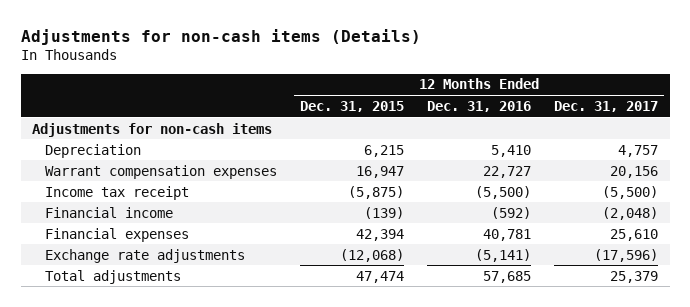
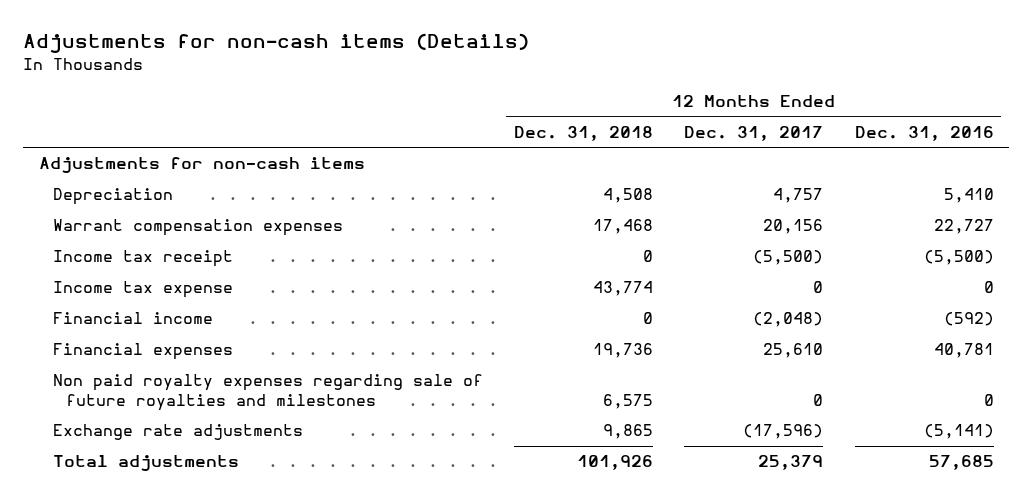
[300,100,405,112] Dec. 31, 2015 -> none
none -> [513,125,653,141] Dec. 31, 2018
none -> [52,281,233,299] Income tax expense
none -> [52,374,483,412] Non paid royalty expenses regarding sale of future royalties and milestones

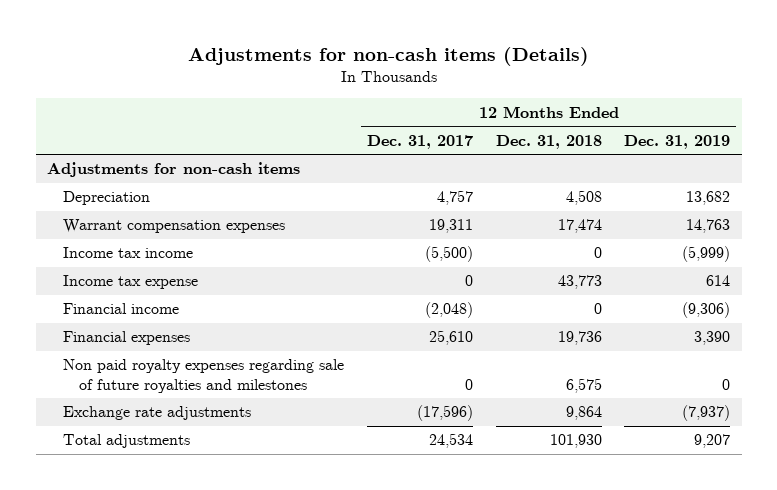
[854,125,994,141] Dec. 31, 2016 -> none
none -> [624,134,731,149] Dec. 31, 2019
[592,219,653,235] 17,468 -> [557,219,602,234] 17,474
[763,219,824,235] 20,156 -> [428,219,473,234] 19,311
[52,250,233,268] Income tax receipt -> [63,247,194,259] Income tax income
[592,281,653,297] 43,774 -> [557,275,602,290] 43,773
[602,424,653,440] 9,865 -> [565,406,602,421] 9,864
[576,455,653,471] 101,926 -> [549,434,602,449] 101,930
[758,455,824,471] 25,379 -> [428,433,473,449] 24,534

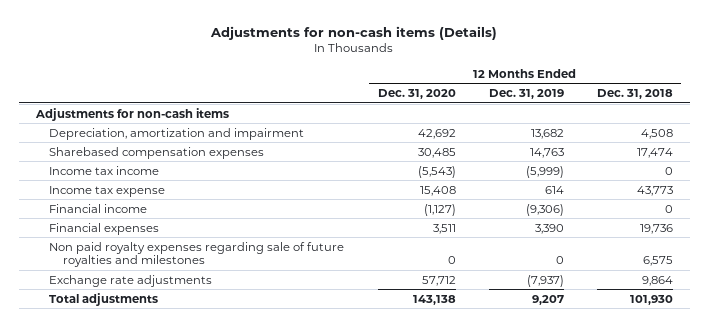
[366,134,473,149] Dec. 31, 2017 -> none
none -> [377,88,456,99] Dec. 31, 2020
[63,191,151,206] Depreciation -> [49,127,305,140] Depreciation, amortization and impairment
[63,219,286,234] Warrant compensation expenses -> [49,146,265,159] Sharebased compensation expenses

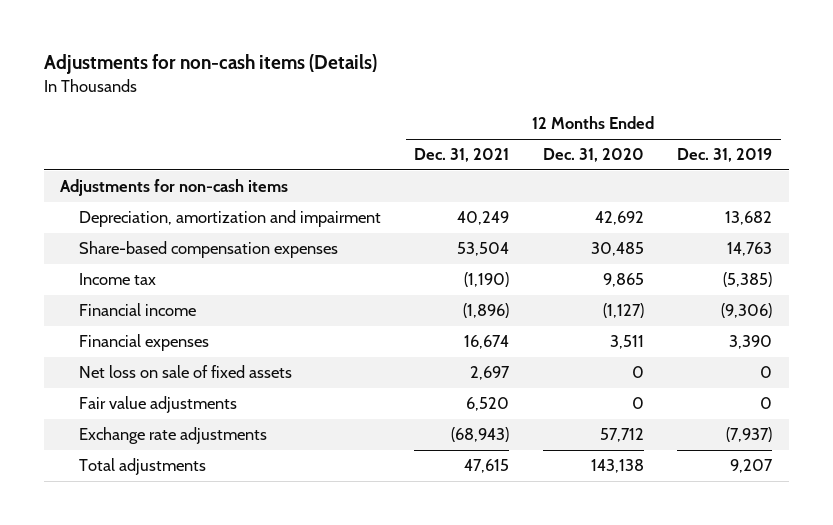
[597,88,674,99] Dec. 31, 2018 -> none
none -> [414,148,510,163] Dec. 31, 2021
[49,185,166,197] Income tax expense -> none
[49,146,265,159] Sharebased compensation expenses -> [78,241,338,259] Share-based compensation expenses
[49,165,160,175] Income tax income -> [78,273,156,286] Income tax
[417,165,456,178] (5,543) -> [602,273,644,288] 9,865
[525,165,564,178] (5,999) -> [723,272,773,288] (5,385)
[49,241,345,268] Non paid royalty expenses regarding sale of future royalties and milestones -> none
none -> [78,365,292,379] Net loss on sale of fixed assets
none -> [78,396,237,414] Fair value adjustments

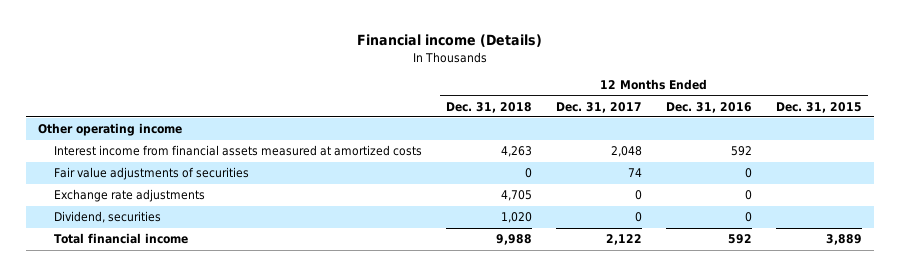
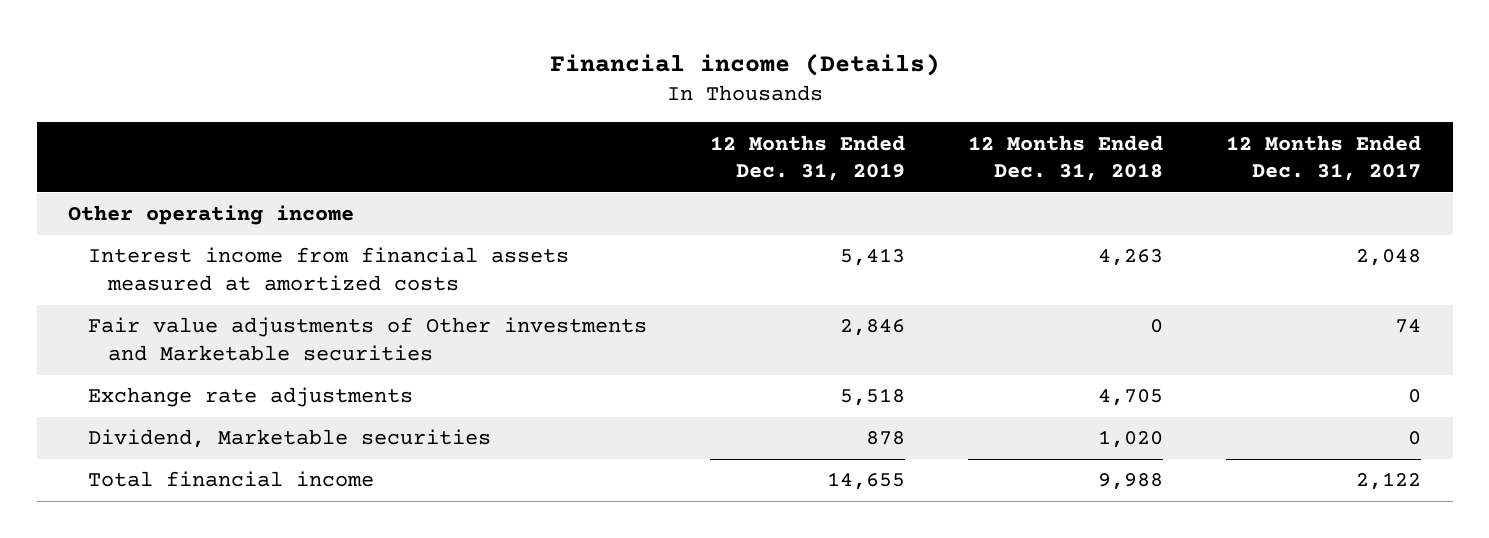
[666,101,753,113] Dec. 31, 2016 -> none
[776,101,863,113] Dec. 31, 2015 -> none
none -> [710,134,906,182] 12 Months Ended Dec. 31, 2019
[54,167,250,181] Fair value adjustments of securities -> [88,317,648,361] Fair value adjustments of Other investments and Marketable securities
[54,211,162,224] Dividend, securities -> [88,429,492,449] Dividend, Marketable securities

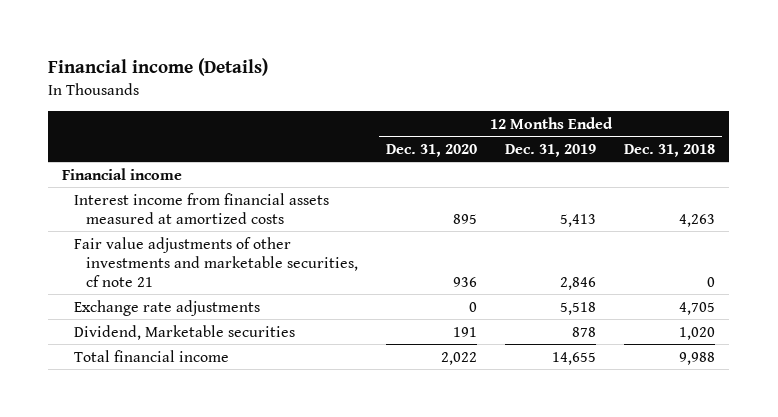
[1226,134,1422,182] 12 Months Ended Dec. 31, 2017 -> none
none -> [385,143,477,157] Dec. 31, 2020
[68,205,355,226] Other operating income -> none
none -> [62,167,183,180] Financial income
[88,317,648,361] Fair value adjustments of Other investments and Marketable securities -> [73,236,358,287] Fair value adjustments of other investments and marketable securities, cf note 21

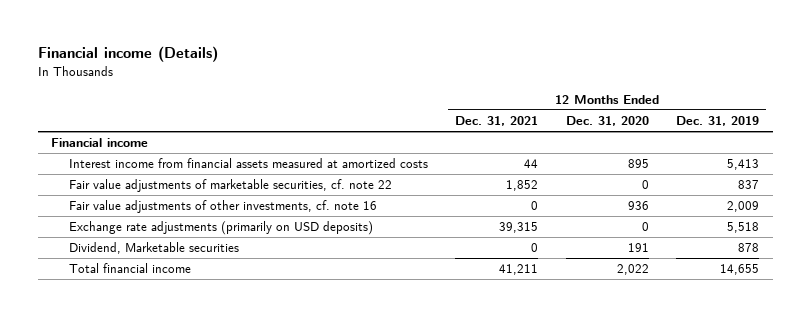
[624,143,716,157] Dec. 31, 2018 -> none
none -> [455,116,539,127] Dec. 31, 2021
[73,236,358,287] Fair value adjustments of other investments and marketable securities, cf note 21 -> [68,179,392,193] Fair value adjustments of marketable securities, cf. note 22
[452,276,477,287] 936 -> [641,180,649,190] 0
[560,276,597,290] 2,846 -> [738,180,760,190] 837
none -> [68,200,377,214] Fair value adjustments of other investments, cf. note 16
[73,299,260,316] Exchange rate adjustments -> [68,221,373,236] Exchange rate adjustments (primarily on USD deposits)

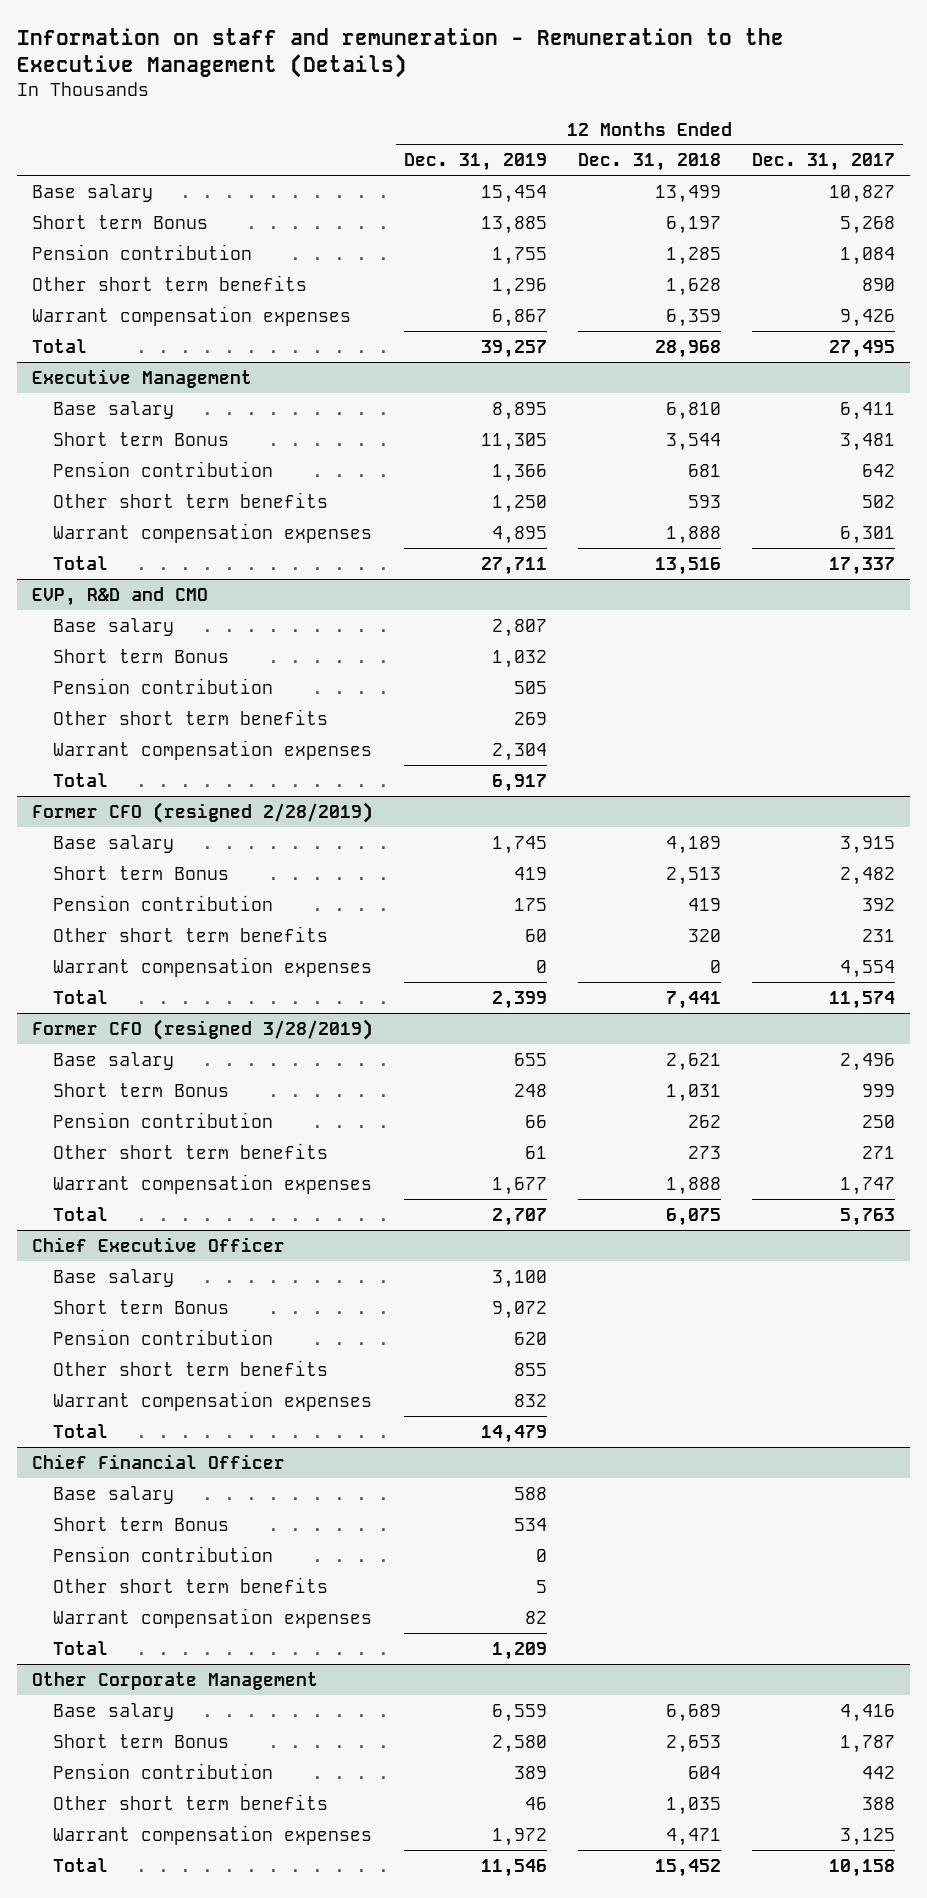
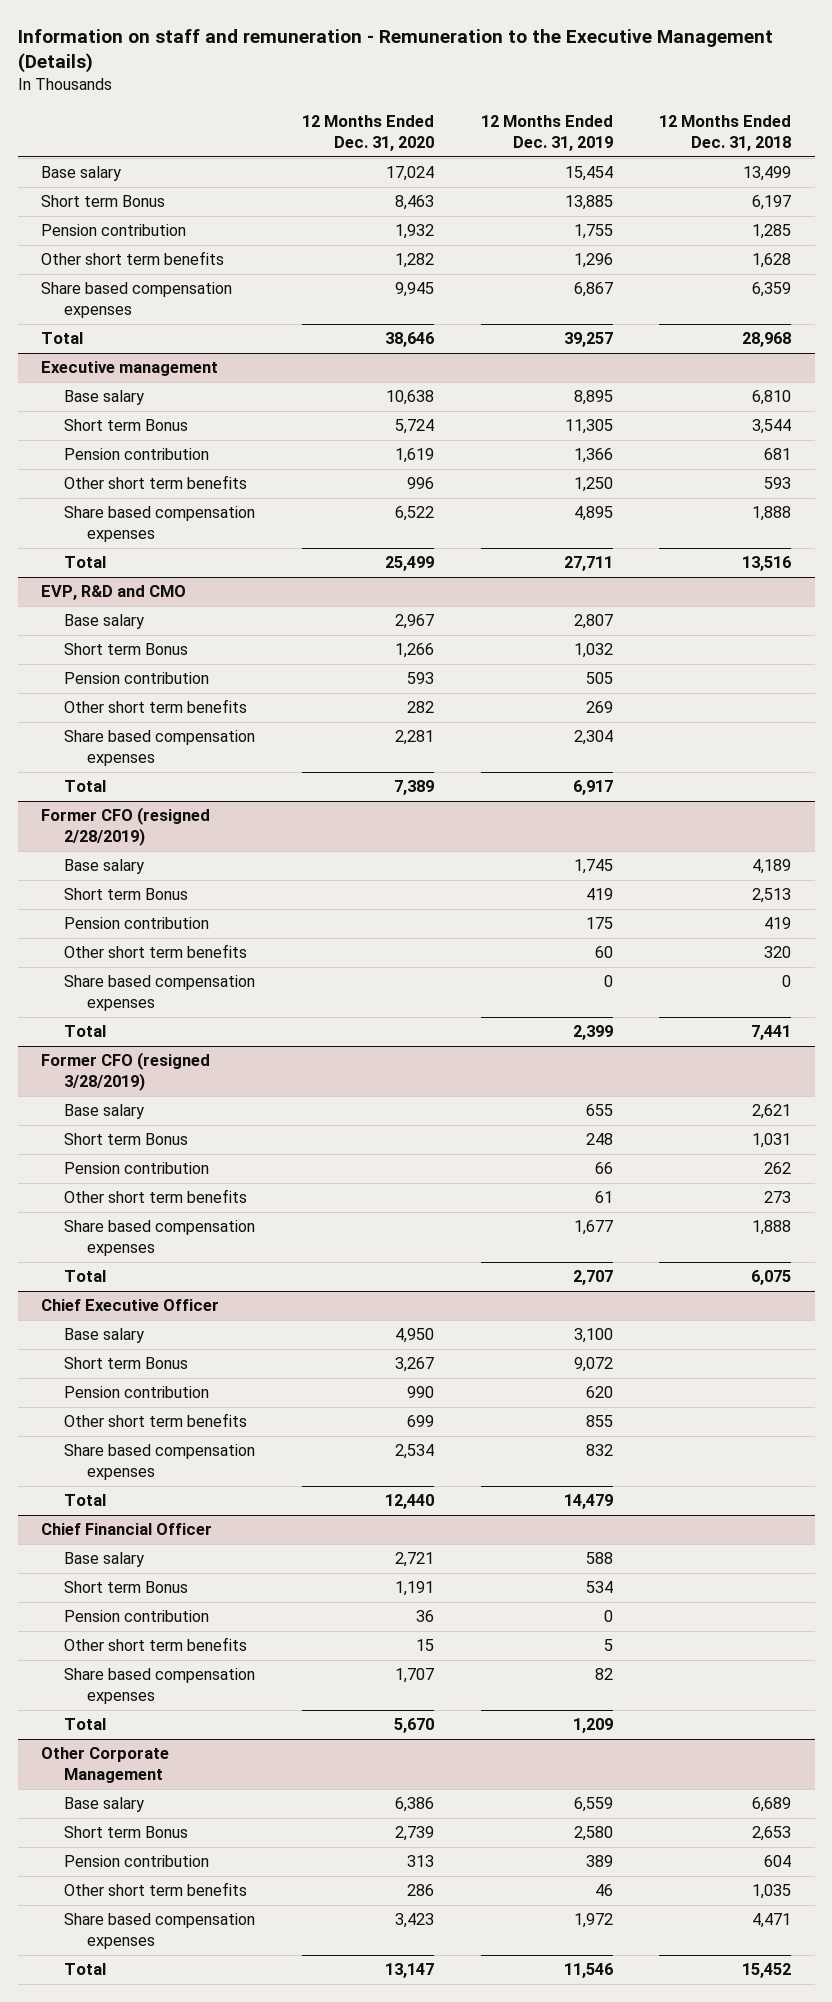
[751,153,895,172] Dec. 31, 2017 -> none
none -> [301,115,434,151] 12 Months Ended Dec. 31, 2020
[32,305,352,326] Warrant compensation expenses -> [41,282,233,318] Share based compensation expenses
[32,368,253,388] Executive Management -> [41,361,219,377] Executive management
[52,522,372,543] Warrant compensation expenses -> [64,506,256,542] Share based compensation expenses
[52,739,372,760] Warrant compensation expenses -> [64,730,256,766] Share based compensation expenses
[52,956,372,977] Warrant compensation expenses -> [64,975,256,1011] Share based compensation expenses
[52,1173,372,1194] Warrant compensation expenses -> [64,1220,256,1256] Share based compensation expenses
[52,1390,372,1411] Warrant compensation expenses -> [64,1444,256,1480] Share based compensation expenses
[52,1607,372,1628] Warrant compensation expenses -> [64,1668,256,1704] Share based compensation expenses
[52,1824,372,1845] Warrant compensation expenses -> [64,1913,256,1949] Share based compensation expenses

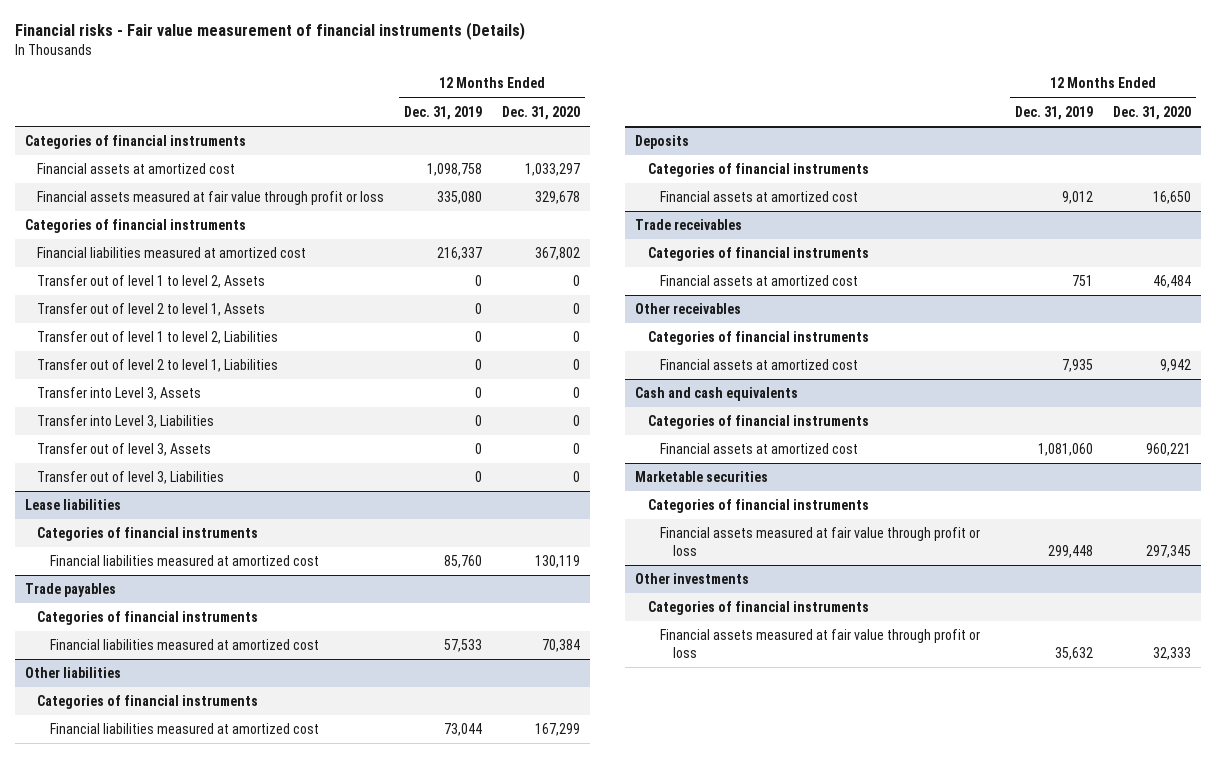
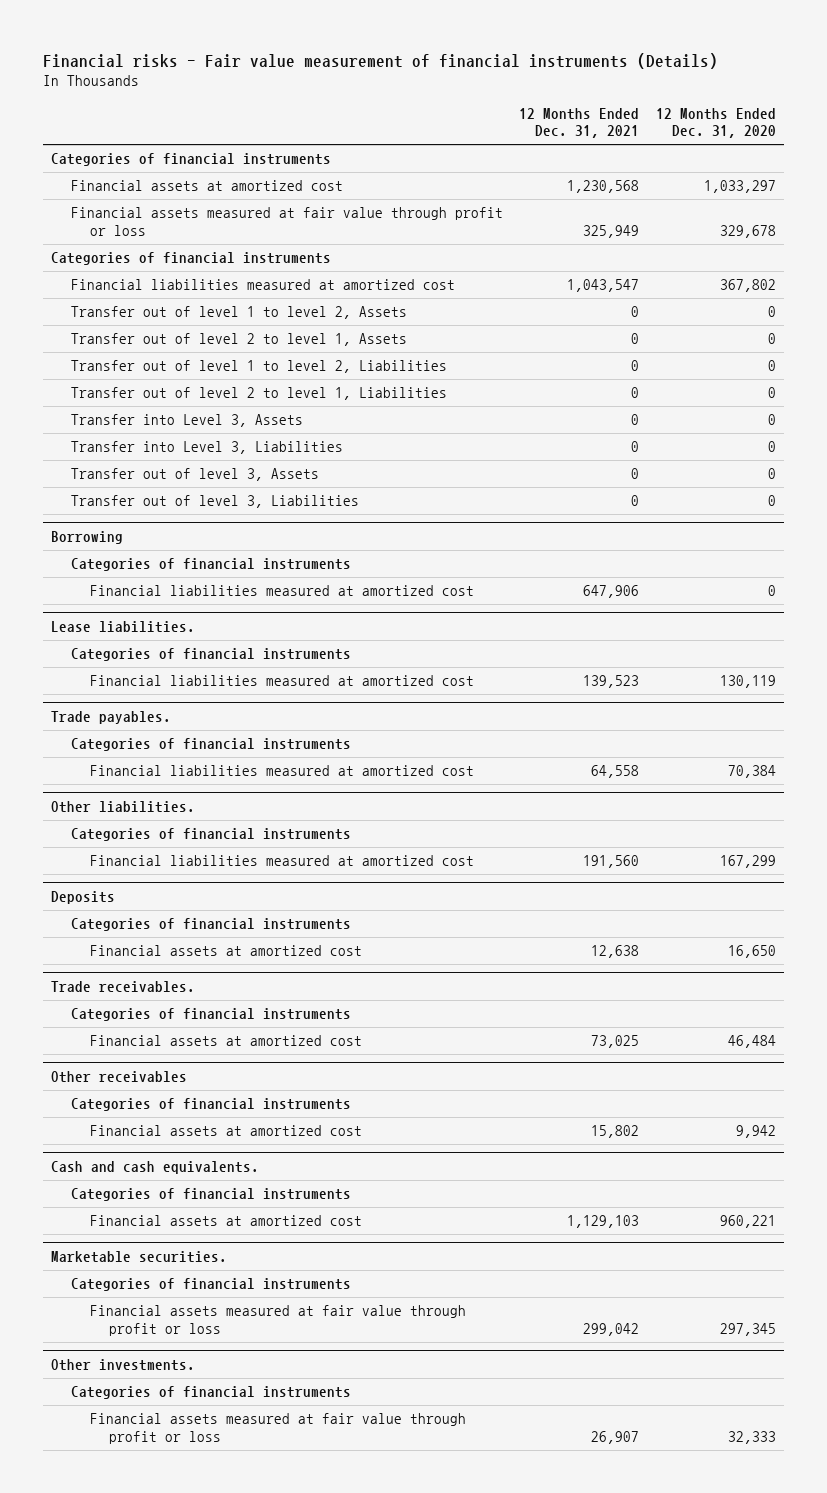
[404,105,483,120] Dec. 31, 2019 -> none
none -> [519,107,640,139] 12 Months Ended Dec. 31, 2021
[24,499,121,511] Lease liabilities -> none
none -> [51,530,124,544] Borrowing
none -> [89,585,474,597] Financial liabilities measured at amortized cost
none -> [51,620,196,633] Lease liabilities.
none -> [70,648,351,662] Categories of financial instruments
[24,583,116,598] Trade payables -> [51,710,172,724] Trade payables.
[24,667,121,679] Other liabilities -> [51,800,196,813] Other liabilities.
[635,219,743,231] Trade receivables -> [51,980,196,992] Trade receivables.
[635,387,799,402] Cash and cash equivalents -> [51,1160,260,1174] Cash and cash equivalents.
[635,471,769,483] Marketable securities -> [51,1250,228,1263] Marketable securities.
[635,573,750,585] Other investments -> [51,1358,196,1371] Other investments.

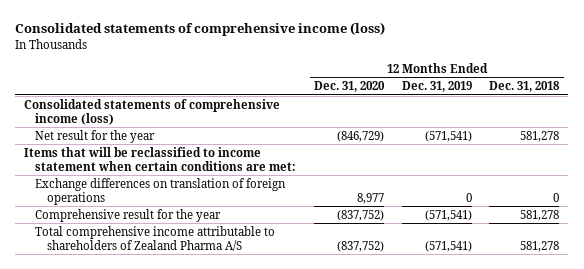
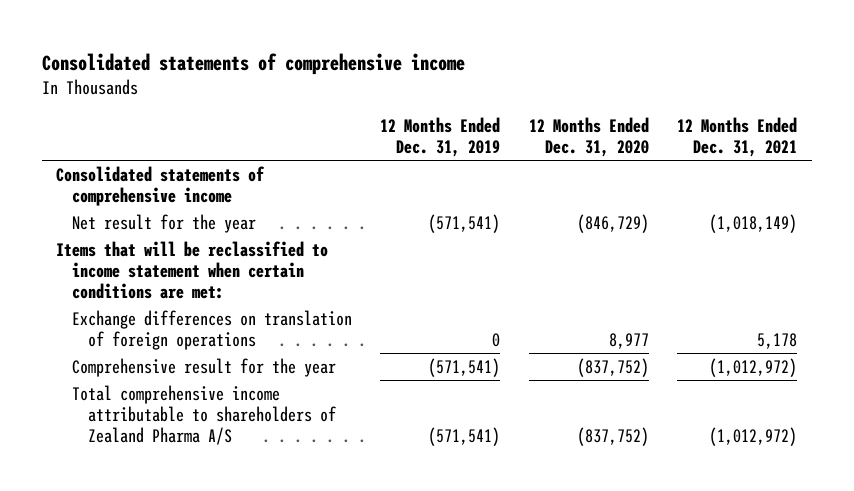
[15,22,386,37] Consolidated statements of comprehensive income (loss) -> [42,53,466,76] Consolidated statements of comprehensive income
[489,81,561,93] Dec. 31, 2018 -> none
none -> [677,117,798,158] 12 Months Ended Dec. 31, 2021
[24,98,281,125] Consolidated statements of comprehensive income (loss) -> [56,165,266,206] Consolidated statements of comprehensive income

